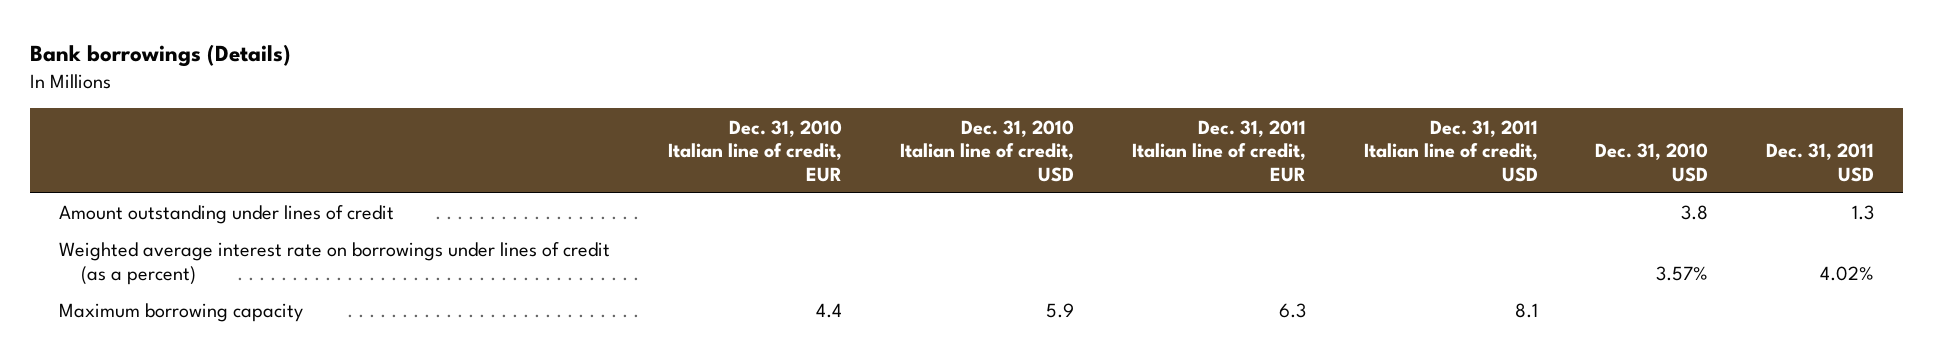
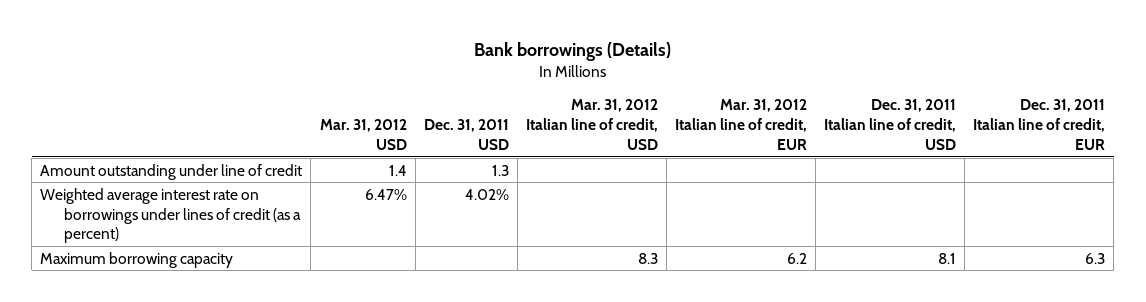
[667,119,842,182] Dec. 31, 2010 Italian line of credit, EUR -> none
[899,119,1074,182] Dec. 31, 2010 Italian line of credit, USD -> none
[1595,143,1709,182] Dec. 31, 2010 USD -> none
none -> [319,118,407,150] Mar. 31, 2012 USD
none -> [525,99,658,150] Mar. 31, 2012 Italian line of credit, USD
none -> [674,99,807,150] Mar. 31, 2012 Italian line of credit, EUR
[59,205,395,225] Amount outstanding under lines of credit -> [40,163,303,180] Amount outstanding under line of credit

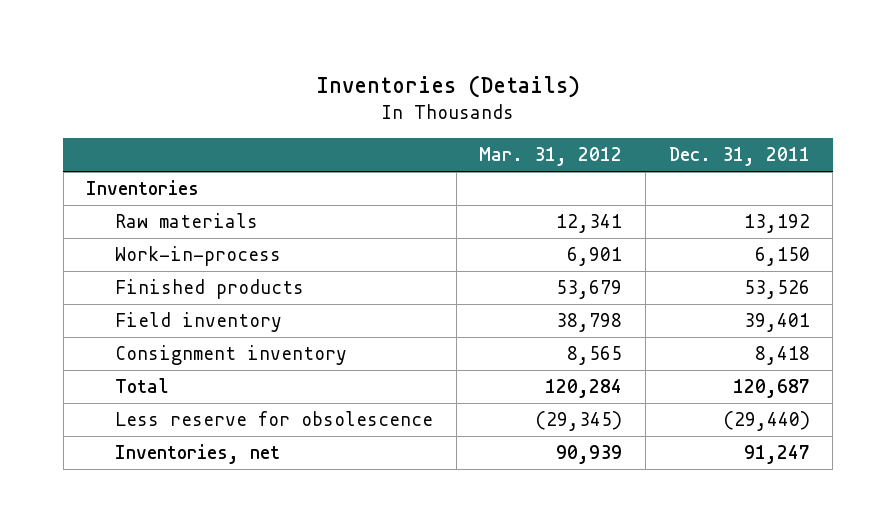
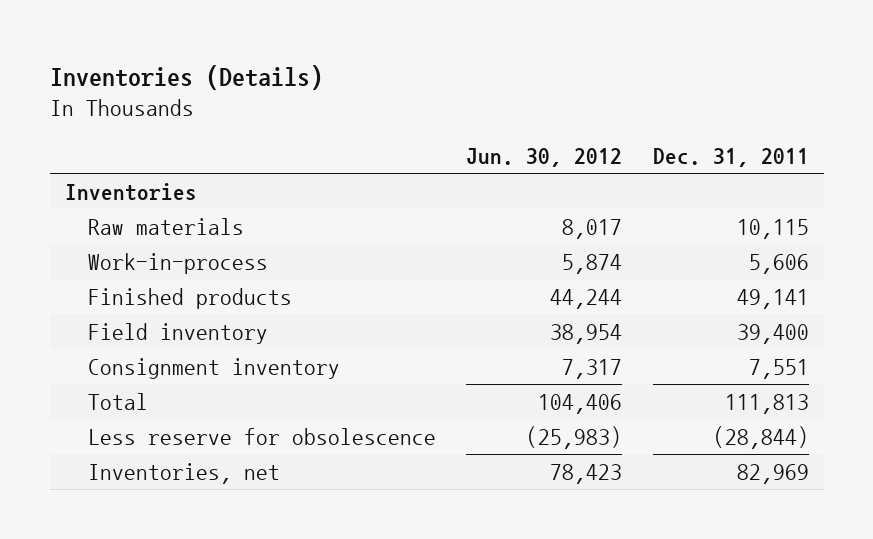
[479,147,623,167] Mar. 31, 2012 -> none
none -> [466,147,623,167] Jun. 30, 2012
[743,214,810,234] 13,192 -> [736,218,809,239] 10,115
[754,247,810,267] 6,150 -> [748,253,809,274] 5,606
[743,280,810,300] 53,526 -> [736,288,809,309] 49,141
[743,313,810,333] 39,401 -> [736,323,809,344] 39,400
[754,346,810,366] 8,418 -> [748,358,809,379] 7,551
[732,379,810,399] 120,687 -> [724,393,809,414] 111,813
[722,411,810,432] (29,440) -> [712,425,809,449] (28,844)
[743,445,810,465] 91,247 -> [736,463,809,484] 82,969

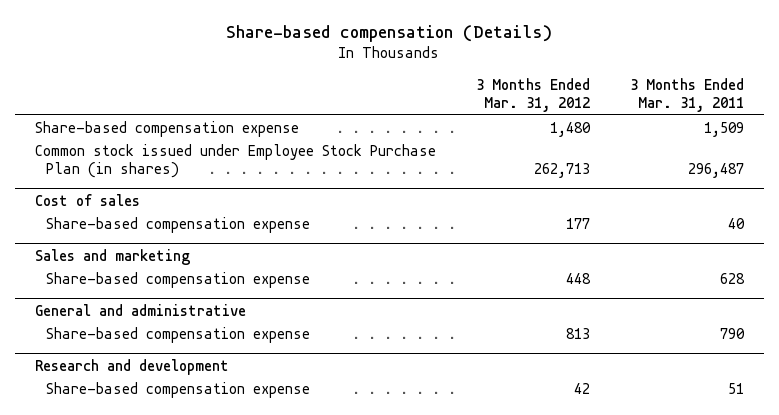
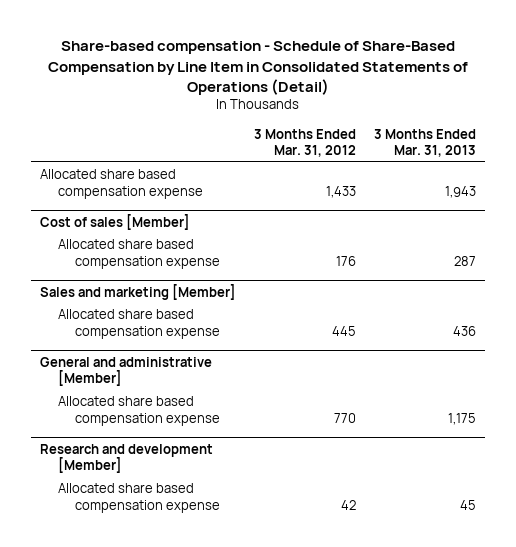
[226,25,553,43] Share-based compensation (Details) -> [47,41,468,95] Share-based compensation - Schedule of Share-Based Compensation by Line Item in Consolidated Statements of Operations (Detail)
[630,78,745,113] 3 Months Ended Mar. 31, 2011 -> none
none -> [373,128,476,158] 3 Months Ended Mar. 31, 2013
[34,143,436,178] Common stock issued under Employee Stock Purchase Plan (in shares) -> none
[34,120,299,137] Share-based compensation expense -> [40,169,203,199] Allocated share based compensation expense
[549,121,591,137] 1,480 -> [325,185,356,198] 1,433
[34,193,140,206] Cost of sales -> [40,213,191,230] Cost of sales [Member]
[45,216,310,233] Share-based compensation expense -> [57,239,221,269] Allocated share based compensation expense
[565,217,590,229] 177 -> [335,255,356,266] 176
[34,248,190,265] Sales and marketing -> [40,283,237,300] Sales and marketing [Member]
[45,271,310,288] Share-based compensation expense -> [57,309,221,339] Allocated share based compensation expense
[565,272,591,284] 448 -> [331,325,356,336] 445
[34,303,246,316] General and administrative -> [40,356,213,386] General and administrative [Member]
[45,326,310,343] Share-based compensation expense -> [57,396,221,426] Allocated share based compensation expense
[565,327,590,339] 813 -> [333,412,356,423] 770
[34,358,229,375] Research and development -> [40,443,214,473] Research and development [Member]
[45,381,310,398] Share-based compensation expense -> [57,483,221,513] Allocated share based compensation expense

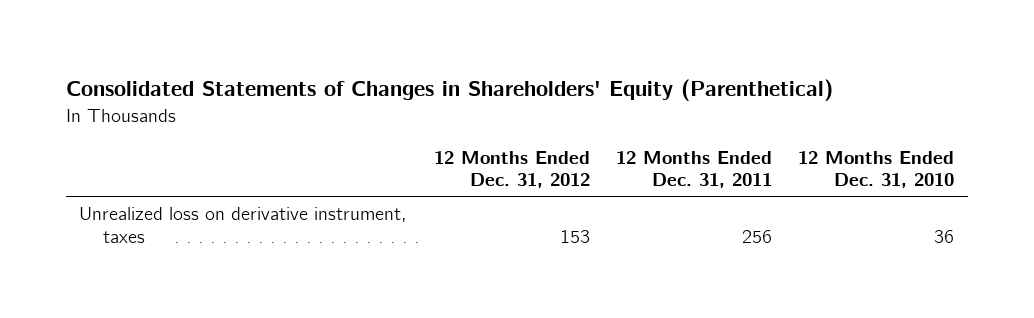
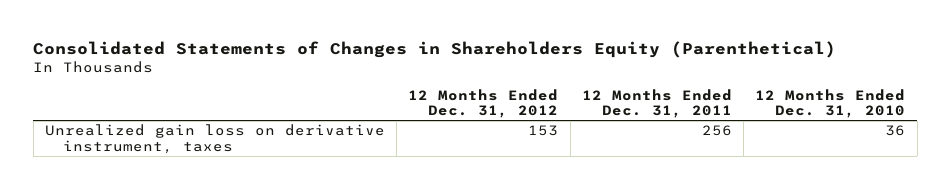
[66,78,834,101] Consolidated Statements of Changes in Shareholders' Equity (Parenthetical) -> [33,41,837,59] Consolidated Statements of Changes in Shareholders Equity (Parenthetical)
[79,206,408,243] Unrealized loss on derivative instrument, taxes -> [44,124,385,154] Unrealized gain loss on derivative instrument, taxes

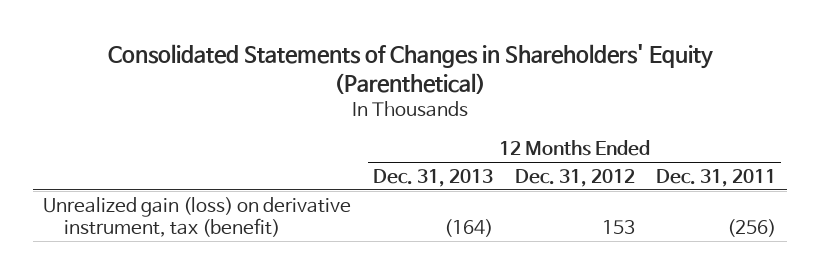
[33,41,837,59] Consolidated Statements of Changes in Shareholders Equity (Parenthetical) -> [107,43,713,94] Consolidated Statements of Changes in Shareholders' Equity (Parenthetical)
[755,88,906,119] 12 Months Ended Dec. 31, 2010 -> none
none -> [372,168,493,187] Dec. 31, 2013
[44,124,385,154] Unrealized gain loss on derivative instrument, taxes -> [43,196,352,237] Unrealized gain (loss) on derivative instrument, tax (benefit)
[701,125,732,137] 256 -> [727,218,777,237] (256)

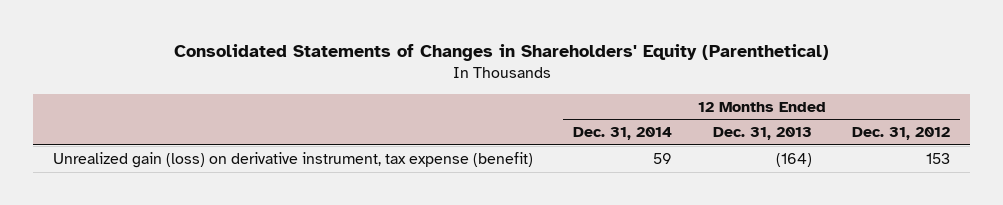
[656,168,777,187] Dec. 31, 2011 -> none
none -> [573,127,673,141] Dec. 31, 2014
[43,196,352,237] Unrealized gain (loss) on derivative instrument, tax (benefit) -> [53,152,534,169] Unrealized gain (loss) on derivative instrument, tax expense (benefit)

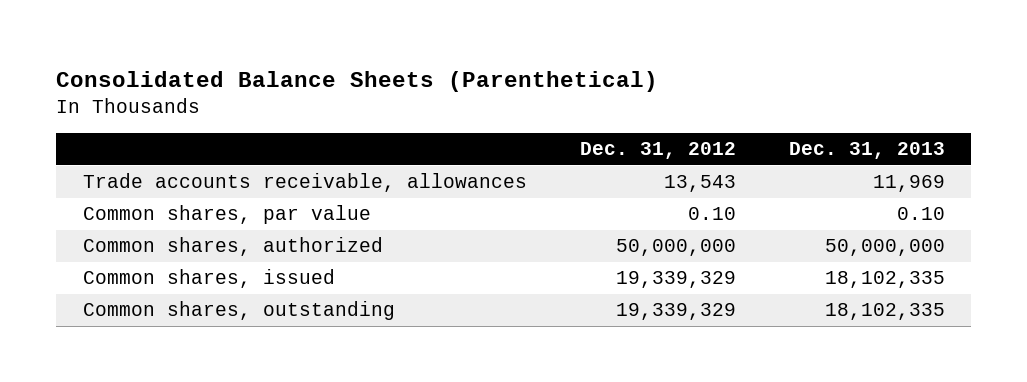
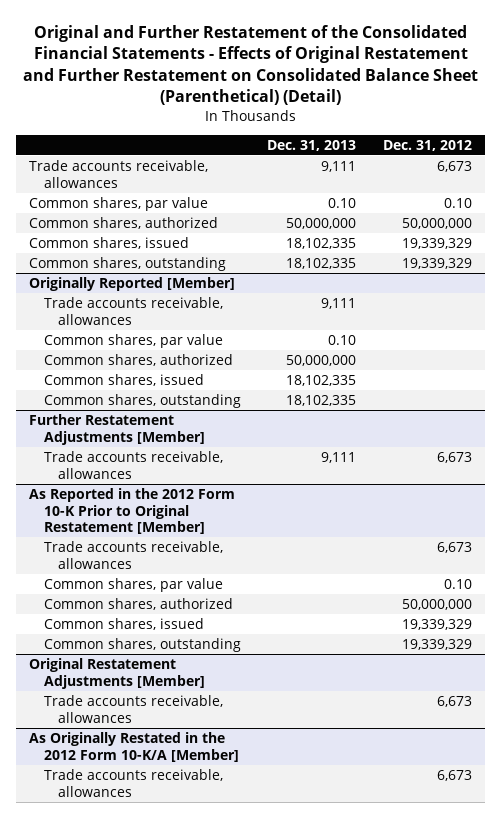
[56,70,659,92] Consolidated Balance Sheets (Parenthetical) -> [22,24,478,106] Original and Further Restatement of the Consolidated Financial Statements - Effects of Original Restatement and Further Restatement on Consolidated Balance Sheet (Parenthetical) (Detail)
[663,175,736,193] 13,543 -> [436,161,472,173] 6,673
[872,175,945,193] 11,969 -> [321,161,357,173] 9,111
none -> [29,277,236,292] Originally Reported [Member]
none -> [43,297,223,325] Trade accounts receivable, allowances
none -> [43,334,223,349] Common shares, par value
none -> [43,354,233,367] Common shares, authorized
none -> [43,374,204,387] Common shares, issued
none -> [43,394,241,409] Common shares, outstanding
none -> [29,414,205,445] Further Restatement Adjustments [Member]
none -> [43,451,223,479] Trade accounts receivable, allowances
none -> [29,488,236,534] As Reported in the 2012 Form 10-K Prior to Original Restatement [Member]
none -> [43,541,223,569] Trade accounts receivable, allowances
none -> [43,578,223,593] Common shares, par value
none -> [43,598,233,611] Common shares, authorized
none -> [43,618,204,631] Common shares, issued
none -> [43,638,241,653] Common shares, outstanding
none -> [29,658,205,689] Original Restatement Adjustments [Member]
none -> [43,695,223,723] Trade accounts receivable, allowances
none -> [29,732,239,762] As Originally Restated in the 2012 Form 10-K/A [Member]
none -> [43,769,223,797] Trade accounts receivable, allowances

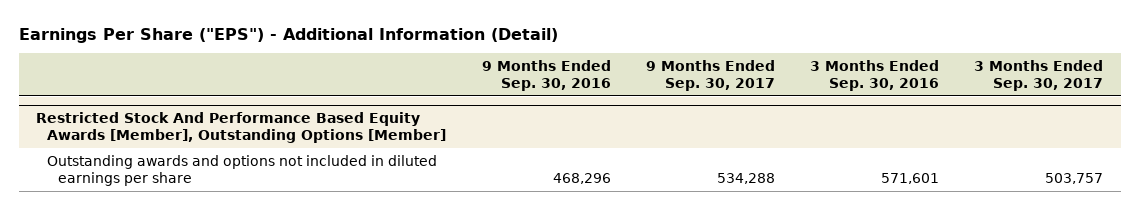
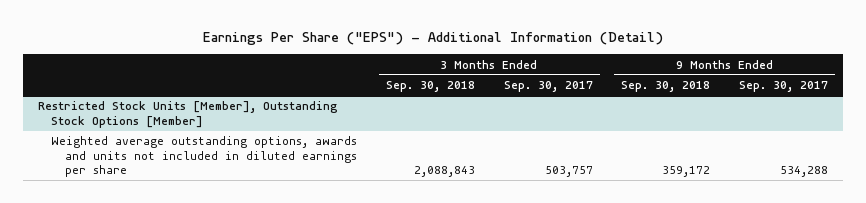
[481,59,611,92] 9 Months Ended Sep. 30, 2016 -> none
[810,59,940,92] 3 Months Ended Sep. 30, 2016 -> none
none -> [385,81,475,93] Sep. 30, 2018
none -> [621,81,711,93] Sep. 30, 2018
[36,112,447,144] Restricted Stock And Performance Based Equity Awards [Member], Outstanding Options [Member] -> none
none -> [37,101,338,128] Restricted Stock Units [Member], Outstanding Stock Options [Member]
[47,154,438,186] Outstanding awards and options not included in diluted earnings per share -> [51,136,358,177] Weighted average outstanding options, awards and units not included in diluted earnings per share

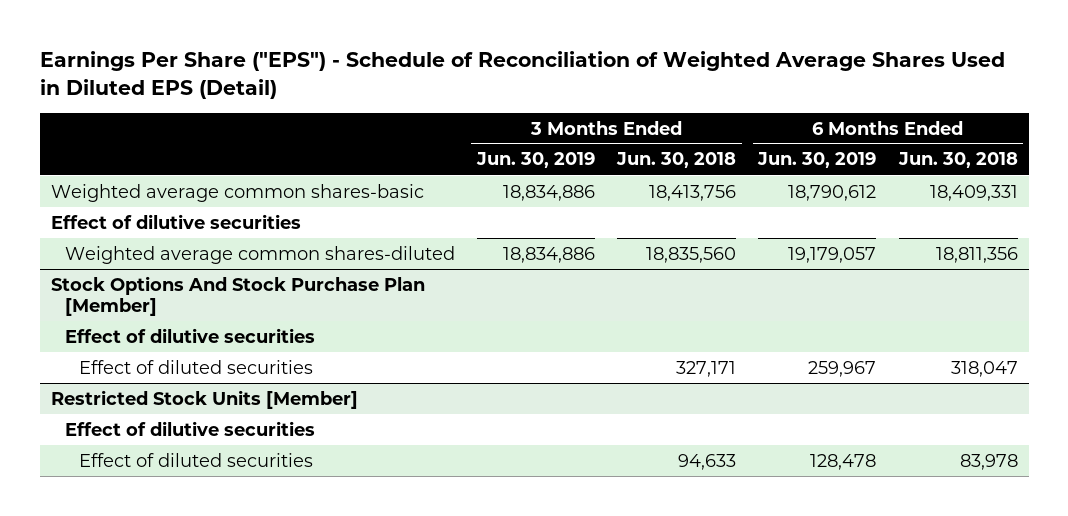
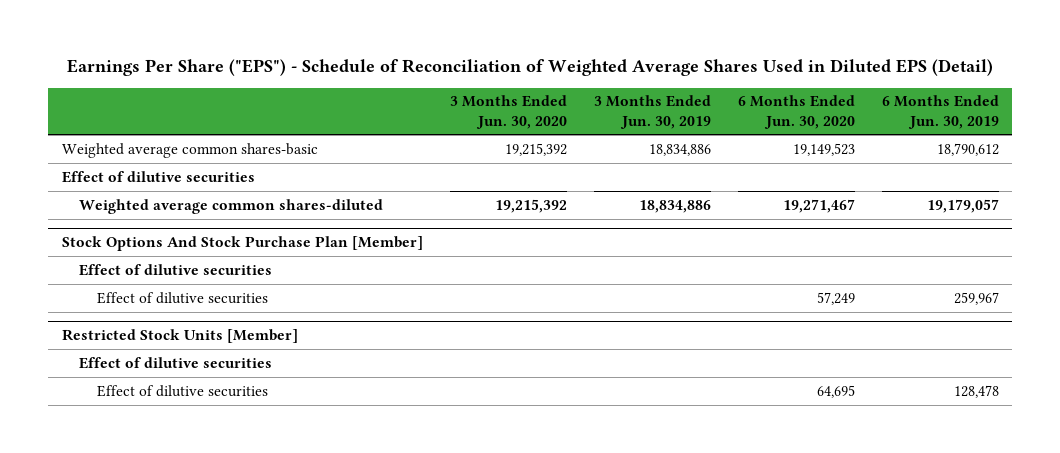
[616,152,737,169] Jun. 30, 2018 -> none
[897,152,1018,169] Jun. 30, 2018 -> none
none -> [449,95,567,129] 3 Months Ended Jun. 30, 2020
none -> [737,95,855,129] 6 Months Ended Jun. 30, 2020
[78,359,313,374] Effect of diluted securities -> [96,291,268,304] Effect of dilutive securities
[78,452,313,467] Effect of diluted securities -> [96,384,268,397] Effect of dilutive securities

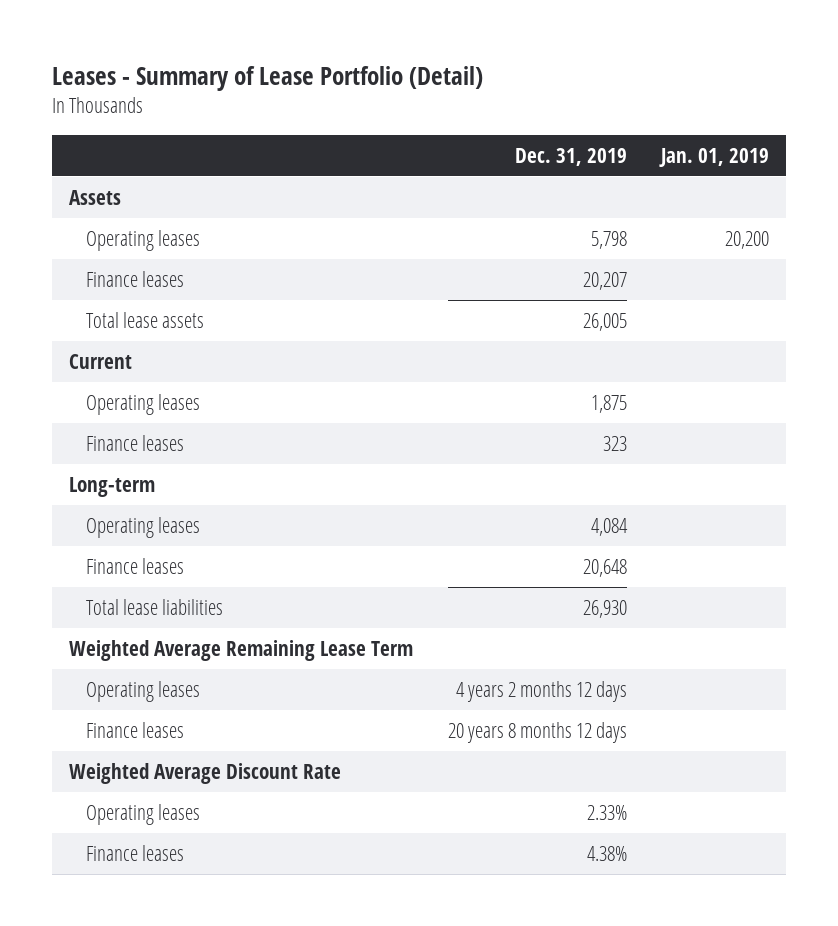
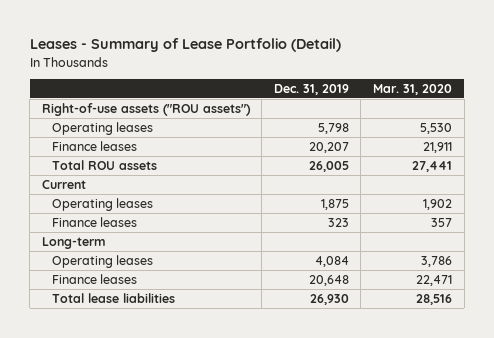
[659,147,770,167] Jan. 01, 2019 -> none
none -> [372,84,452,96] Mar. 31, 2020
[69,190,122,206] Assets -> [41,102,251,116] Right-of-use assets ("ROU assets")
[86,312,205,329] Total lease assets -> [51,159,157,170] Total ROU assets
[69,640,414,662] Weighted Average Remaining Lease Term -> none
[86,681,201,703] Operating leases -> none
[86,722,185,739] Finance leases -> none
[69,763,342,785] Weighted Average Discount Rate -> none
[86,804,201,826] Operating leases -> none
[86,845,185,862] Finance leases -> none

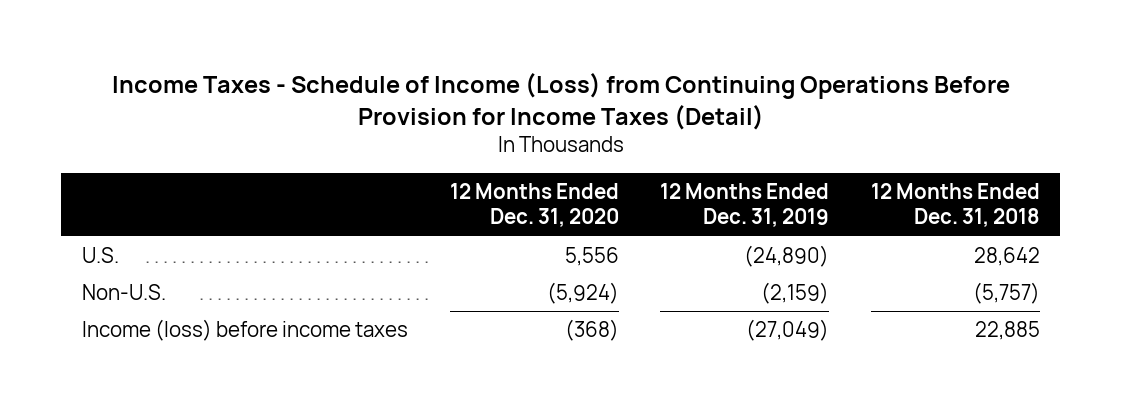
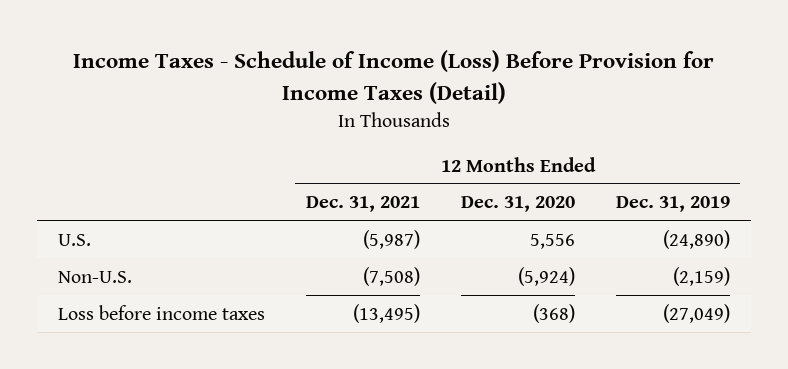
[111,72,1010,130] Income Taxes - Schedule of Income (Loss) from Continuing Operations Before Provision for Income Taxes (Detail) -> [72,50,714,104] Income Taxes - Schedule of Income (Loss) Before Provision for Income Taxes (Detail)
[870,182,1040,228] 12 Months Ended Dec. 31, 2018 -> none
none -> [305,196,420,213] Dec. 31, 2021
[81,319,408,342] Income (loss) before income taxes -> [57,304,265,320] Loss before income taxes

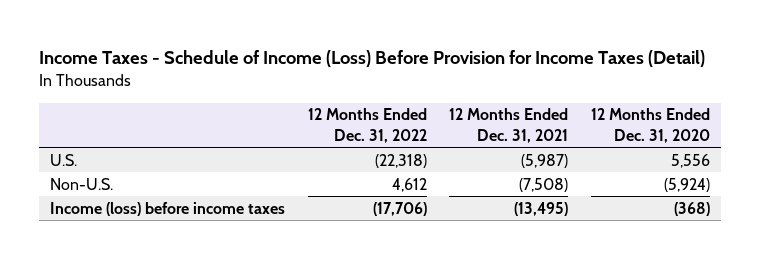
[616,196,731,213] Dec. 31, 2019 -> none
none -> [307,108,427,143] 12 Months Ended Dec. 31, 2022
[57,304,265,320] Loss before income taxes -> [50,201,286,216] Income (loss) before income taxes

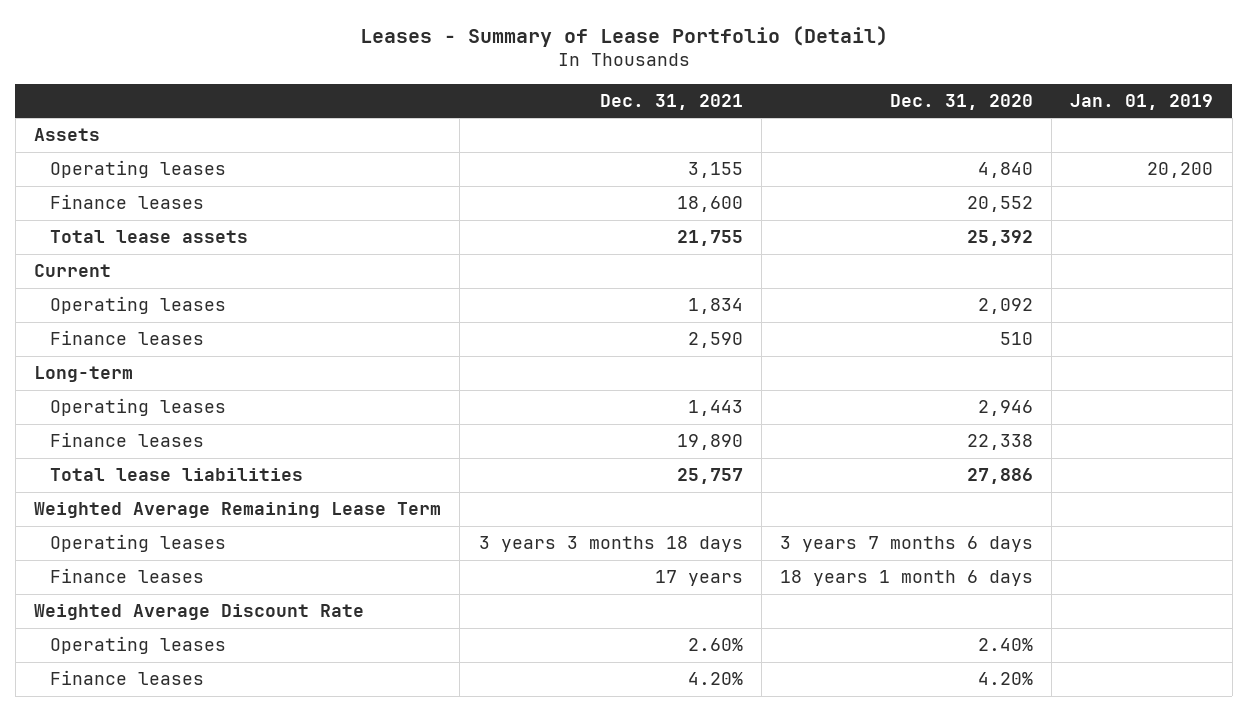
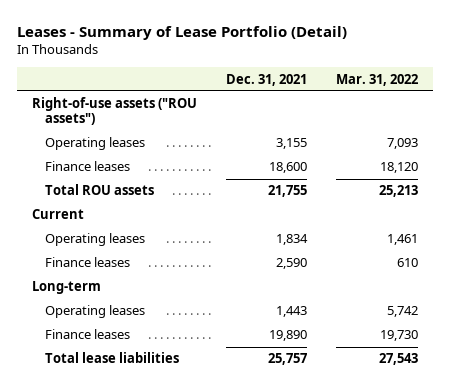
[889,94,1033,111] Dec. 31, 2020 -> none
[1070,94,1214,111] Jan. 01, 2019 -> none
none -> [336,73,419,86] Mar. 31, 2022
[34,128,101,142] Assets -> [31,97,197,126] Right-of-use assets ("ROU assets")
[50,230,249,244] Total lease assets -> [44,184,154,196] Total ROU assets
[34,502,442,519] Weighted Average Remaining Lease Term -> none
[50,534,227,553] Operating leases -> none
[50,568,205,584] Finance leases -> none
[34,604,365,621] Weighted Average Discount Rate -> none
[50,636,227,655] Operating leases -> none
[50,670,205,686] Finance leases -> none

